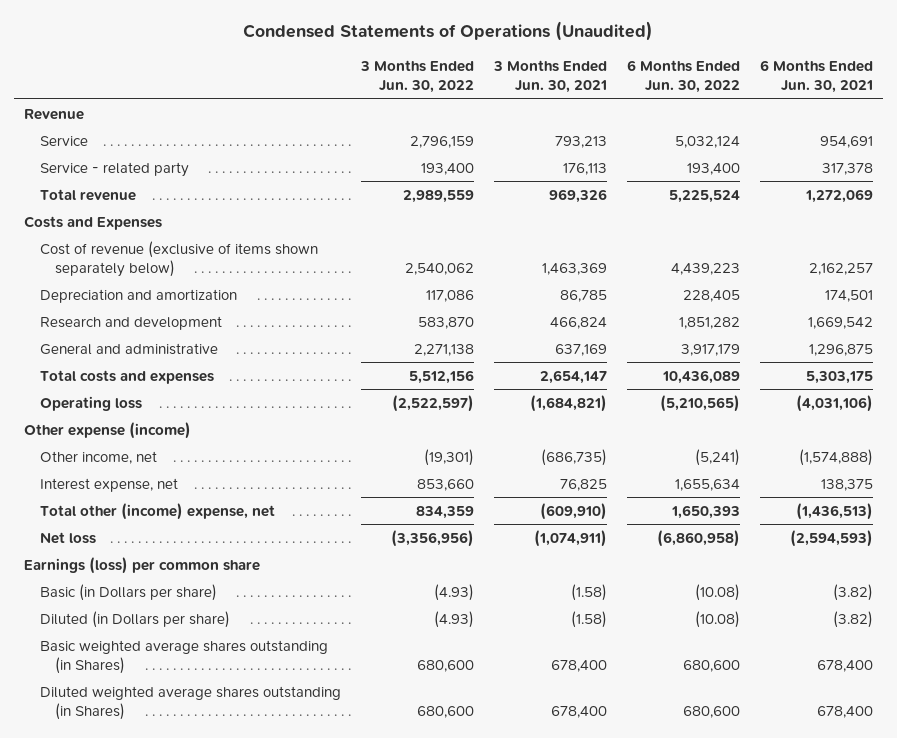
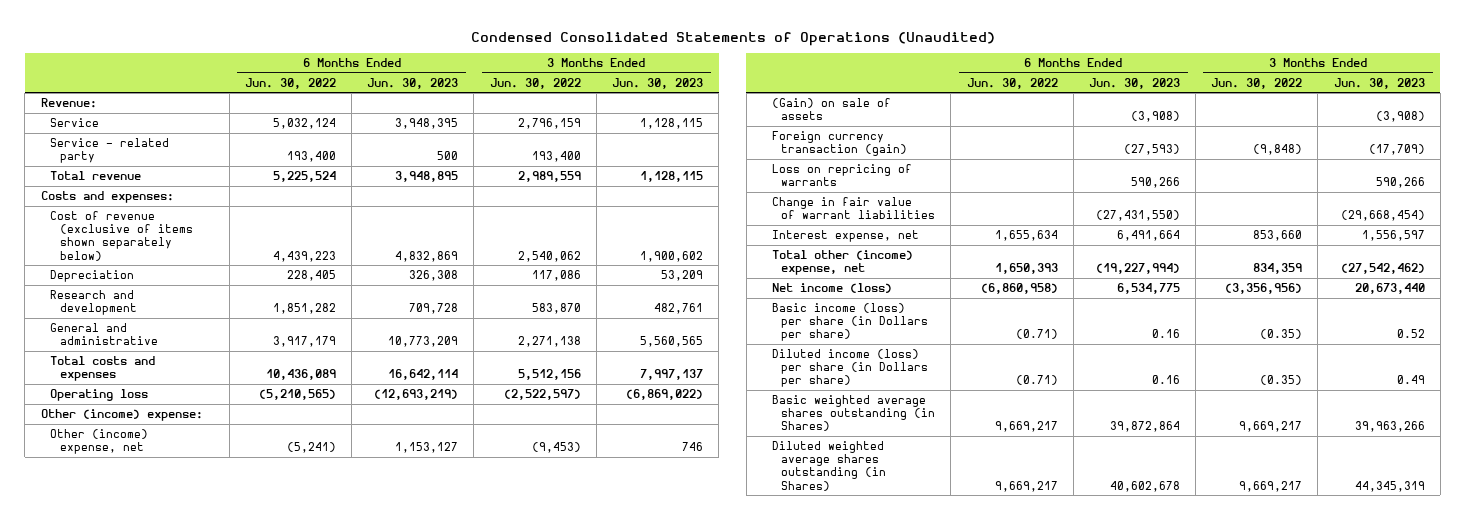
[243,21,654,42] Condensed Statements of Operations (Unaudited) -> [470,32,995,47] Condensed Consolidated Statements of Operations (Unaudited)
[492,60,607,94] 3 Months Ended Jun. 30, 2021 -> none
[759,60,873,94] 6 Months Ended Jun. 30, 2021 -> none
none -> [367,77,459,89] Jun. 30, 2023
none -> [612,77,704,89] Jun. 30, 2023
[23,108,84,120] Revenue -> [40,98,97,109] Revenue:
[23,215,162,230] Costs and Expenses -> [40,191,174,204] Costs and expenses:
[39,288,237,303] Depreciation and amortization -> [50,270,135,283] Depreciation
[23,421,191,439] Other expense (income) -> [40,409,203,422] Other (income) expense:
[39,450,157,464] Other income, net -> [50,429,149,455] Other (income) expense, net
[423,448,474,466] (19,301) -> [531,442,581,454] (9,453)
none -> [771,98,891,121] (Gain) on sale of assets
none -> [771,131,908,157] Foreign currency transaction (gain)
none -> [771,164,912,187] Loss on repricing of warrants
none -> [771,197,936,220] Change in fair value of warrant liabilities
[23,556,260,574] Earnings (loss) per common share -> none
[39,531,96,544] Net loss -> [771,283,892,294] Net income (loss)
[39,583,217,601] Basic (in Dollars per share) -> [771,303,929,342] Basic income (loss) per share (in Dollars per share)
[433,583,474,601] (4.93) -> [1260,329,1303,340] (0.35)
[694,583,740,601] (10.08) -> [1015,329,1058,340] (0.71)
[39,610,230,628] Diluted (in Dollars per share) -> [771,349,929,388] Diluted income (loss) per share (in Dollars per share)
[433,610,474,628] (4.93) -> [1260,375,1303,386] (0.35)
[694,610,740,628] (10.08) -> [1015,375,1058,386] (0.71)
[416,659,474,672] 680,600 -> [1239,421,1303,433] 9,669,217
[682,659,740,672] 680,600 -> [994,421,1058,433] 9,669,217
[416,705,474,718] 680,600 -> [1239,480,1303,492] 9,669,217
[682,705,740,718] 680,600 -> [994,480,1058,492] 9,669,217

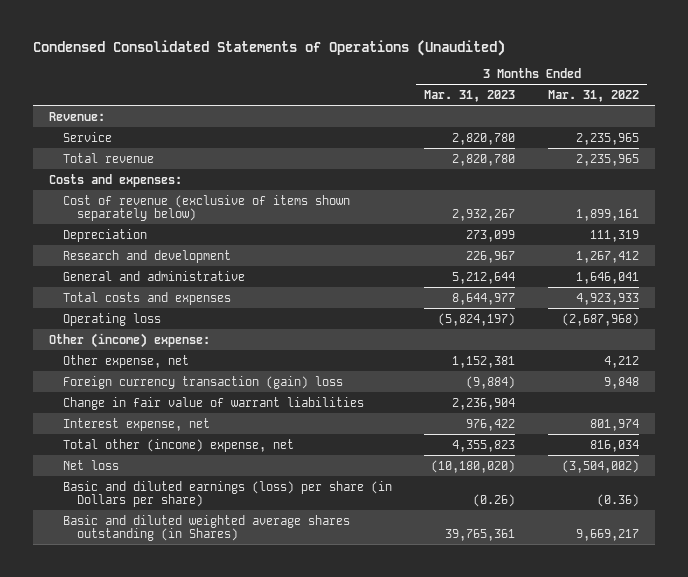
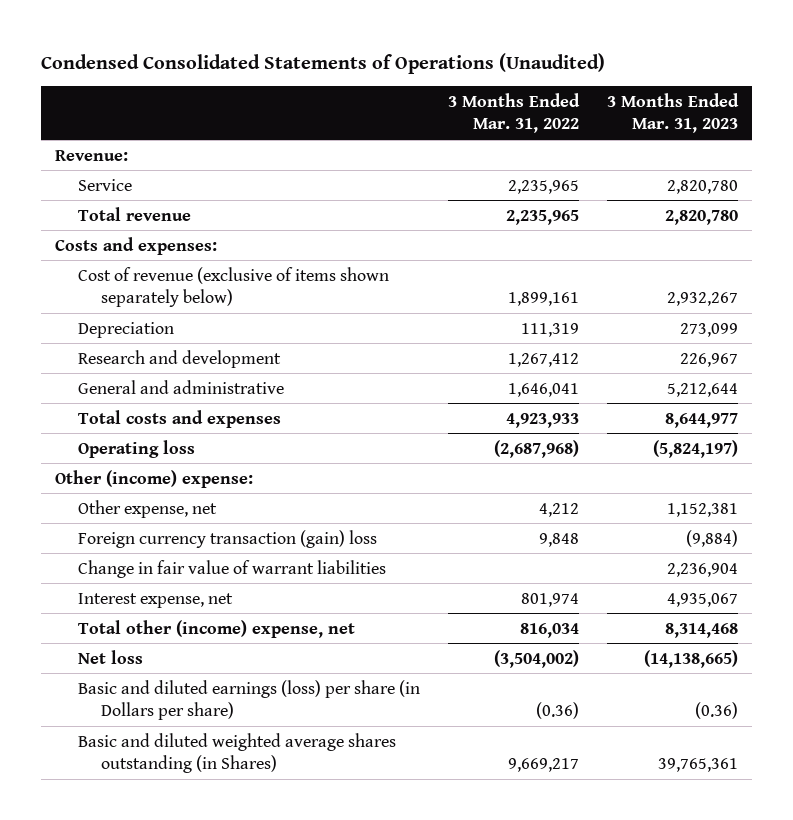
[466,418,516,431] 976,422 -> [666,592,738,607] 4,935,067
[452,439,516,452] 4,355,823 -> [664,622,738,638] 8,314,468
[431,459,516,473] (10,180,020) -> [643,649,738,668] (14,138,665)
[473,494,516,508] (0.26) -> [694,702,738,720] (0.36)

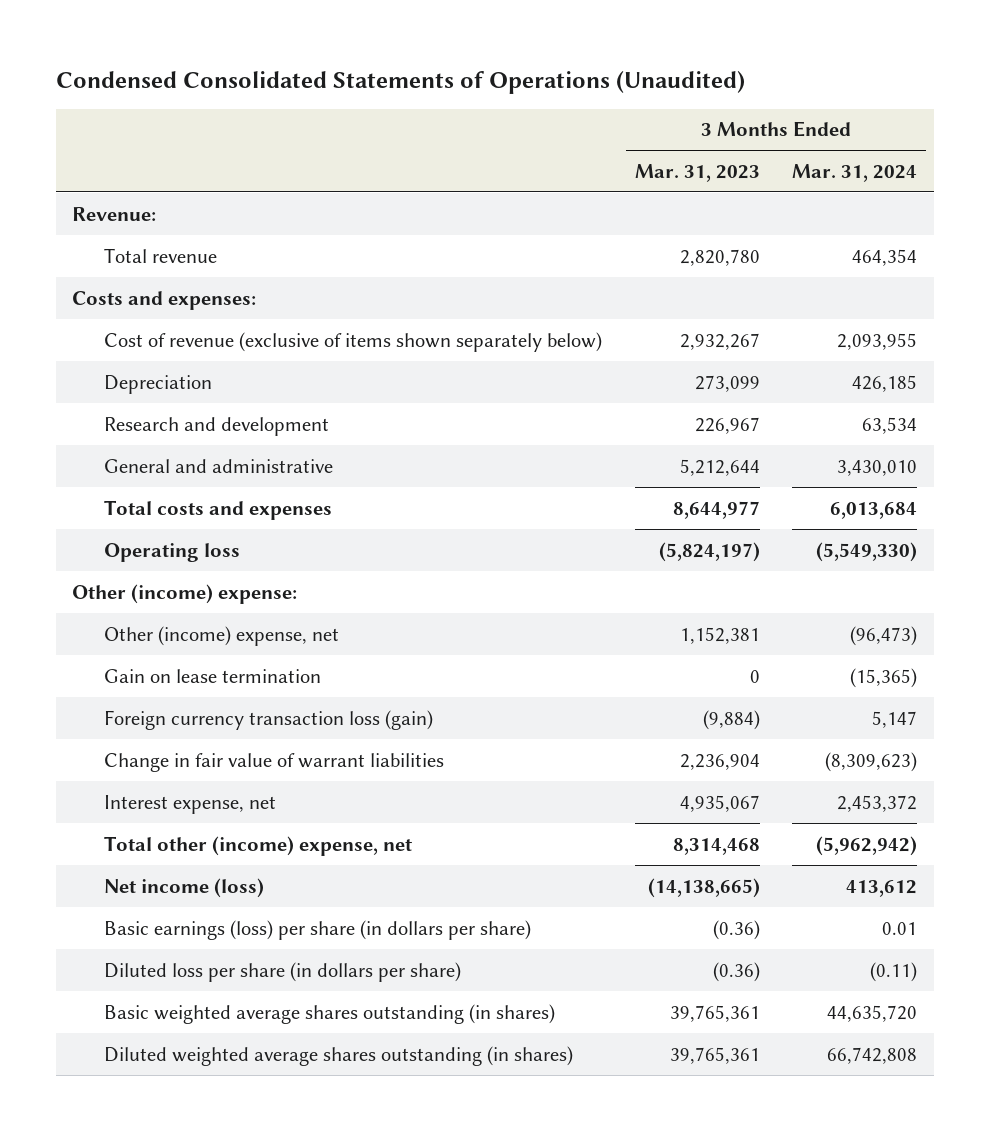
[447,92,580,134] 3 Months Ended Mar. 31, 2022 -> none
none -> [792,163,918,182] Mar. 31, 2024
[77,178,132,191] Service -> none
[77,499,217,518] Other expense, net -> [103,625,339,646] Other (income) expense, net
none -> [103,668,321,683] Gain on lease termination
[77,529,377,548] Foreign currency transaction (gain) loss -> [103,709,433,730] Foreign currency transaction loss (gain)
[77,649,143,664] Net loss -> [103,877,264,898] Net income (loss)
[77,679,420,721] Basic and diluted earnings (loss) per share (in Dollars per share) -> [103,919,531,940] Basic earnings (loss) per share (in dollars per share)
none -> [103,961,461,982] Diluted loss per share (in dollars per share)
[77,732,396,774] Basic and diluted weighted average shares outstanding (in Shares) -> [103,1003,555,1024] Basic weighted average shares outstanding (in shares)
none -> [103,1045,573,1066] Diluted weighted average shares outstanding (in shares)

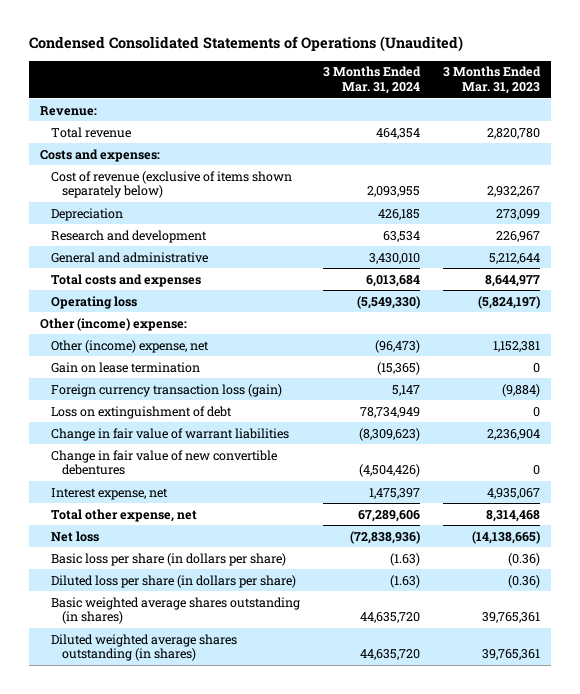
none -> [50,405,232,419] Loss on extinguishment of debt
none -> [50,449,277,476] Change in fair value of new convertible debentures
[837,794,918,812] 2,453,372 -> [368,487,420,499] 1,475,397
[103,835,412,856] Total other (income) expense, net -> [50,508,197,522] Total other expense, net
[816,835,918,856] (5,962,942) -> [357,509,420,522] 67,289,606
[103,877,264,898] Net income (loss) -> [50,530,99,542] Net loss
[846,879,918,897] 413,612 -> [349,530,420,544] (72,838,936)
[103,919,531,940] Basic earnings (loss) per share (in dollars per share) -> [50,552,286,566] Basic loss per share (in dollars per share)
[882,921,918,935] 0.01 -> [389,552,420,566] (1.63)
[870,961,918,982] (0.11) -> [389,574,420,588] (1.63)
[827,1046,918,1064] 66,742,808 -> [359,649,420,661] 44,635,720

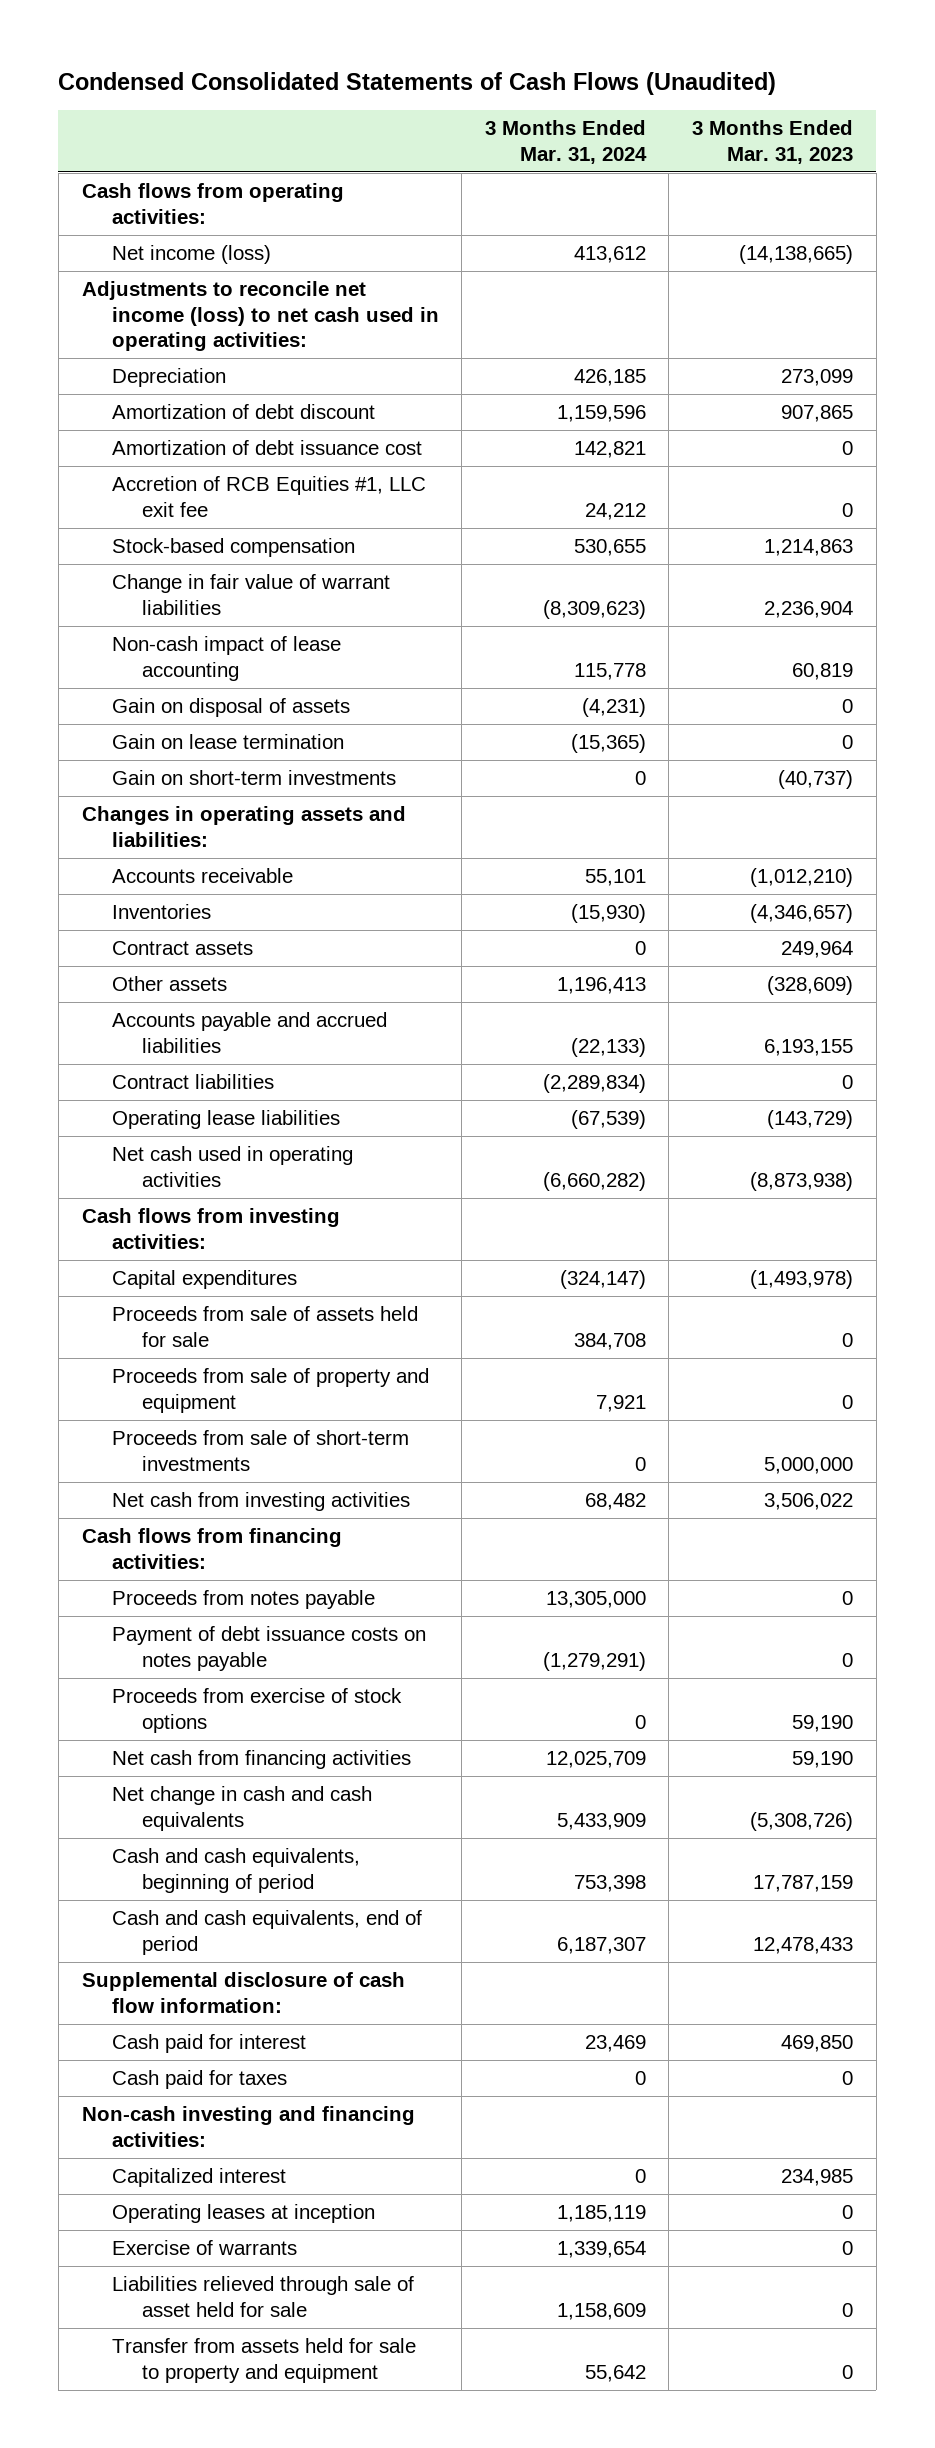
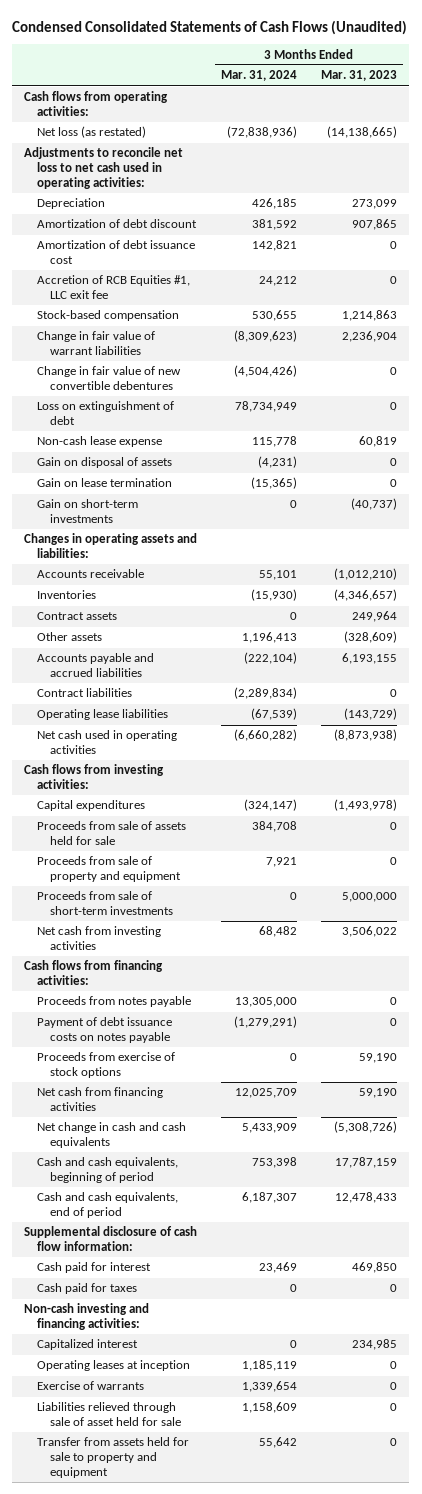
[111,244,271,264] Net income (loss) -> [37,126,147,139] Net loss (as restated)
[573,245,646,263] 413,612 -> [227,126,298,139] (72,838,936)
[81,280,439,352] Adjustments to reconcile net income (loss) to net cash used in operating activities: -> [24,147,184,189] Adjustments to reconcile net loss to net cash used in operating activities:
[556,404,646,422] 1,159,596 -> [252,219,298,231] 381,592
none -> [37,366,182,390] Change in fair value of new convertible debentures
none -> [37,401,175,425] Loss on extinguishment of debt
[111,635,341,681] Non-cash impact of lease accounting -> [37,436,163,448] Non-cash lease expense
[570,1037,646,1057] (22,133) -> [244,652,298,665] (222,104)

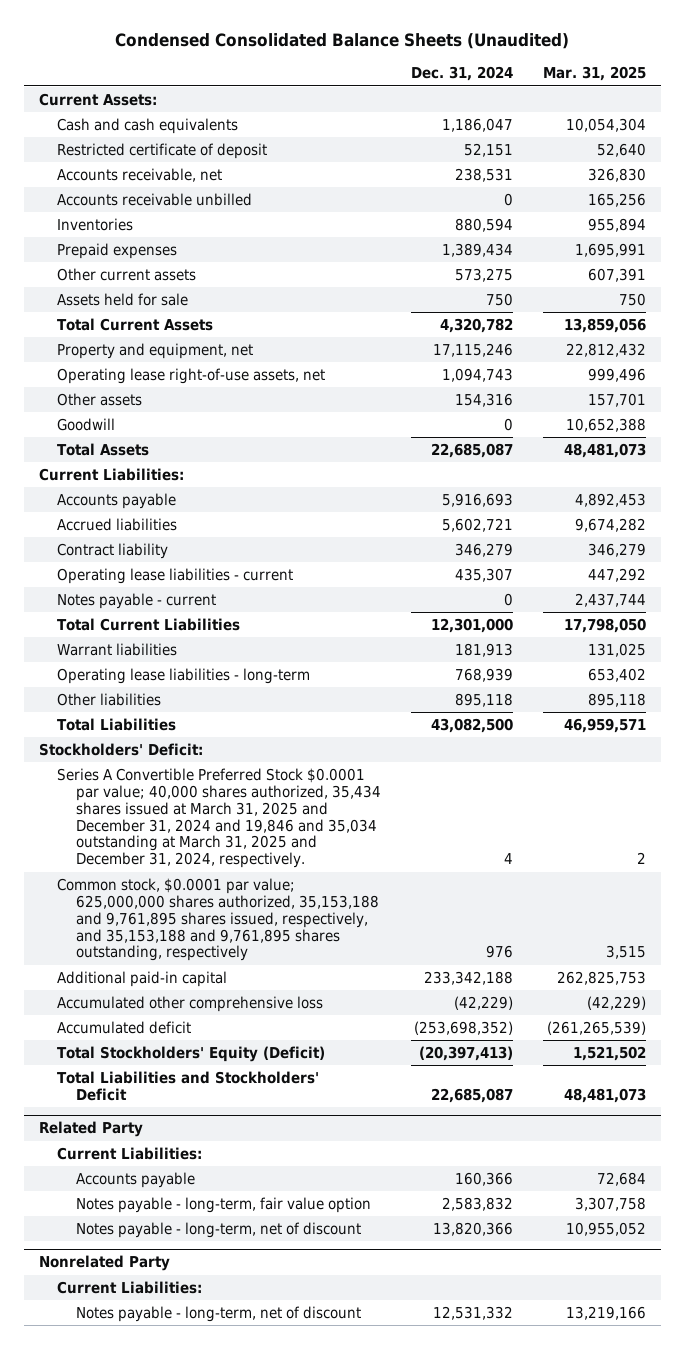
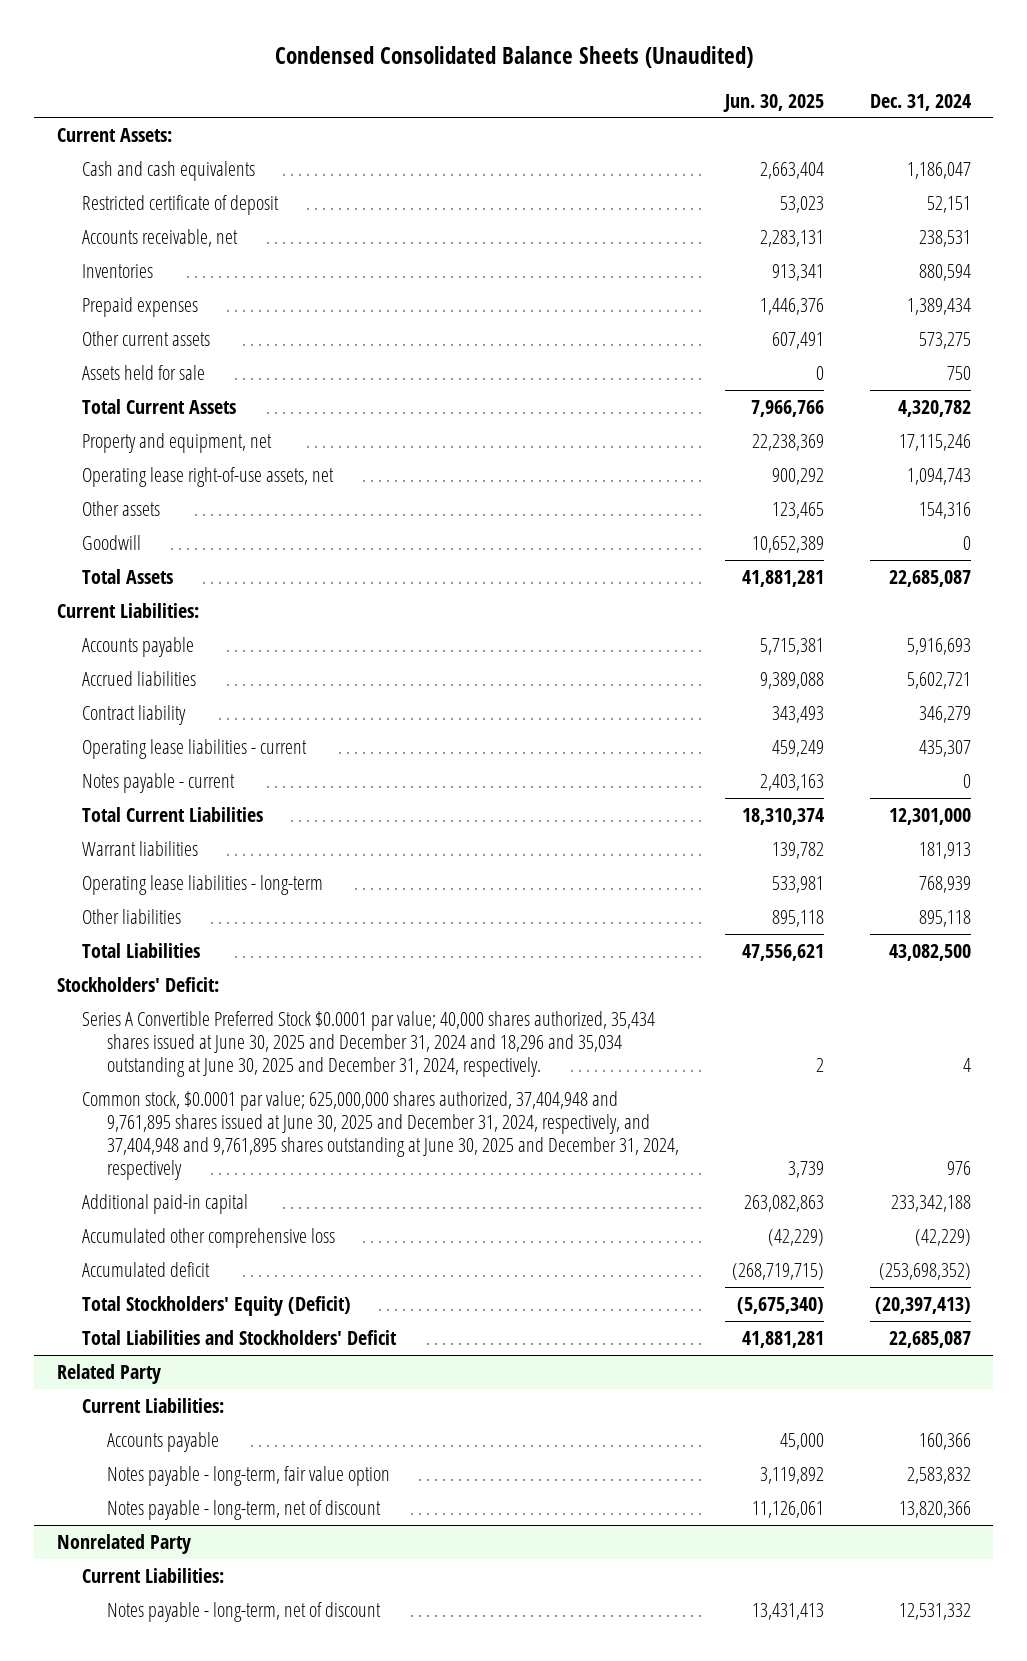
[542,66,646,82] Mar. 31, 2025 -> none
none -> [722,93,824,112] Jun. 30, 2025
[57,192,253,206] Accounts receivable unbilled -> none
[57,767,382,869] Series A Convertible Preferred Stock $0.0001 par value; 40,000 shares authorized, 35,434 shares issued at March 31, 2025 and December 31, 2024 and 19,846 and 35,034 outstanding at March 31, 2025 and December 31, 2024, respectively. -> [81,1010,655,1078] Series A Convertible Preferred Stock $0.0001 par value; 40,000 shares authorized, 35,434 shares issued at June 30, 2025 and December 31, 2024 and 18,296 and 35,034 outstanding at June 30, 2025 and December 31, 2024, respectively.
[57,877,380,962] Common stock, $0.0001 par value; 625,000,000 shares authorized, 35,153,188 and 9,761,895 shares issued, respectively, and 35,153,188 and 9,761,895 shares outstanding, respectively -> [81,1090,679,1181] Common stock, $0.0001 par value; 625,000,000 shares authorized, 37,404,948 and 9,761,895 shares issued at June 30, 2025 and December 31, 2024, respectively, and 37,404,948 and 9,761,895 shares outstanding at June 30, 2025 and December 31, 2024, respectively

